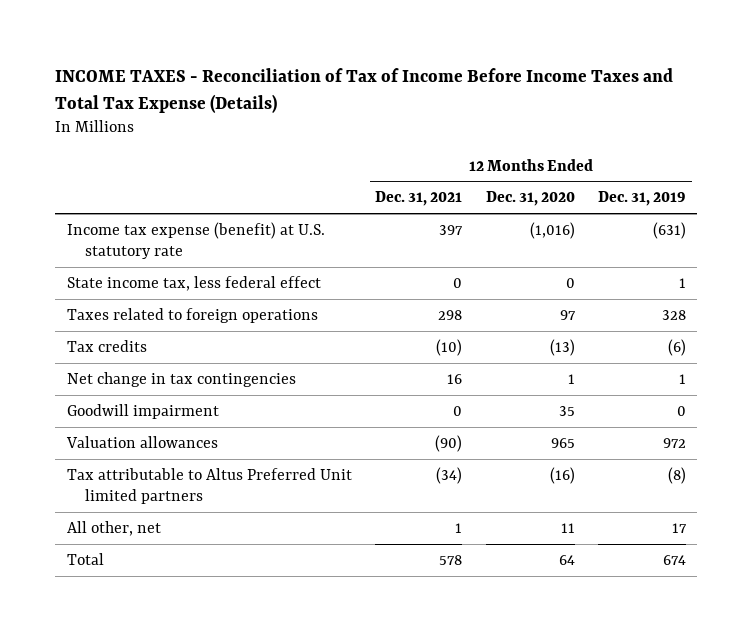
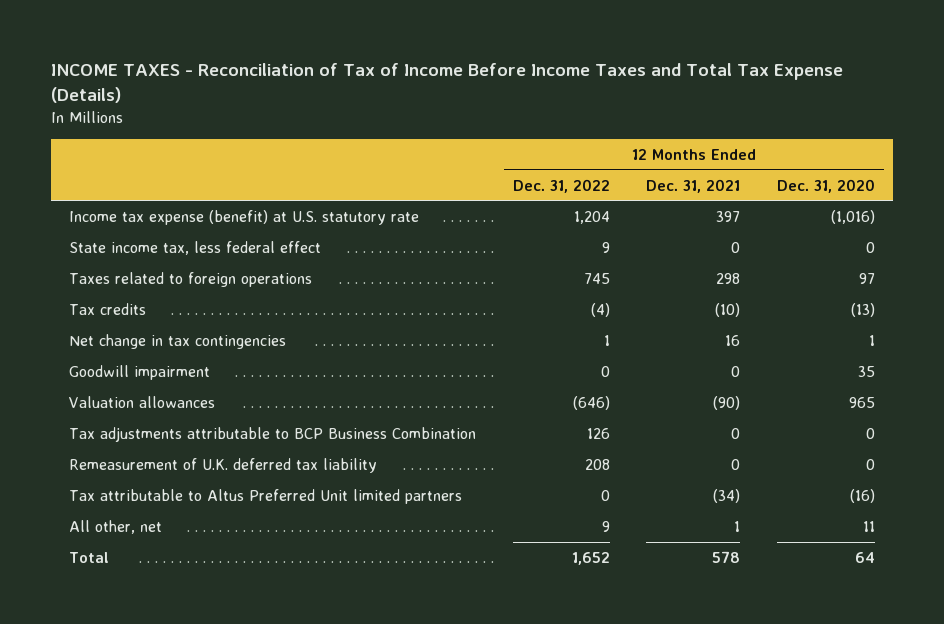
[597,191,686,207] Dec. 31, 2019 -> none
none -> [512,178,610,193] Dec. 31, 2022
none -> [69,426,477,442] Tax adjustments attributable to BCP Business Combination
none -> [69,457,378,473] Remeasurement of U.K. deferred tax liability

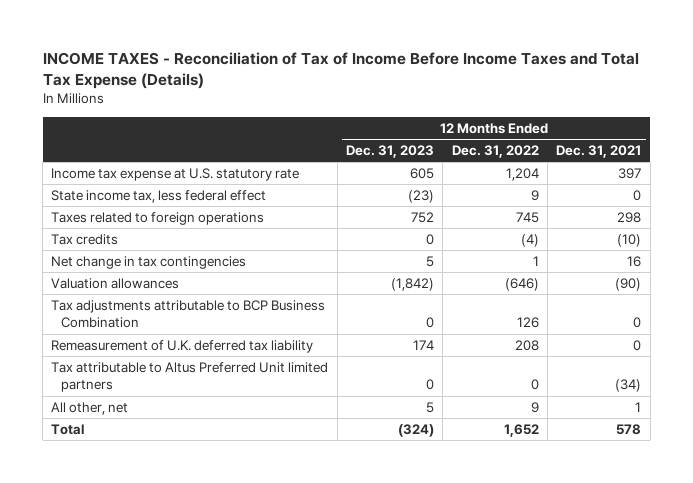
[776,178,875,193] Dec. 31, 2020 -> none
none -> [346,145,435,159] Dec. 31, 2023
[69,209,420,225] Income tax expense (benefit) at U.S. statutory rate -> [51,167,300,181] Income tax expense at U.S. statutory rate
[69,364,211,380] Goodwill impairment -> none

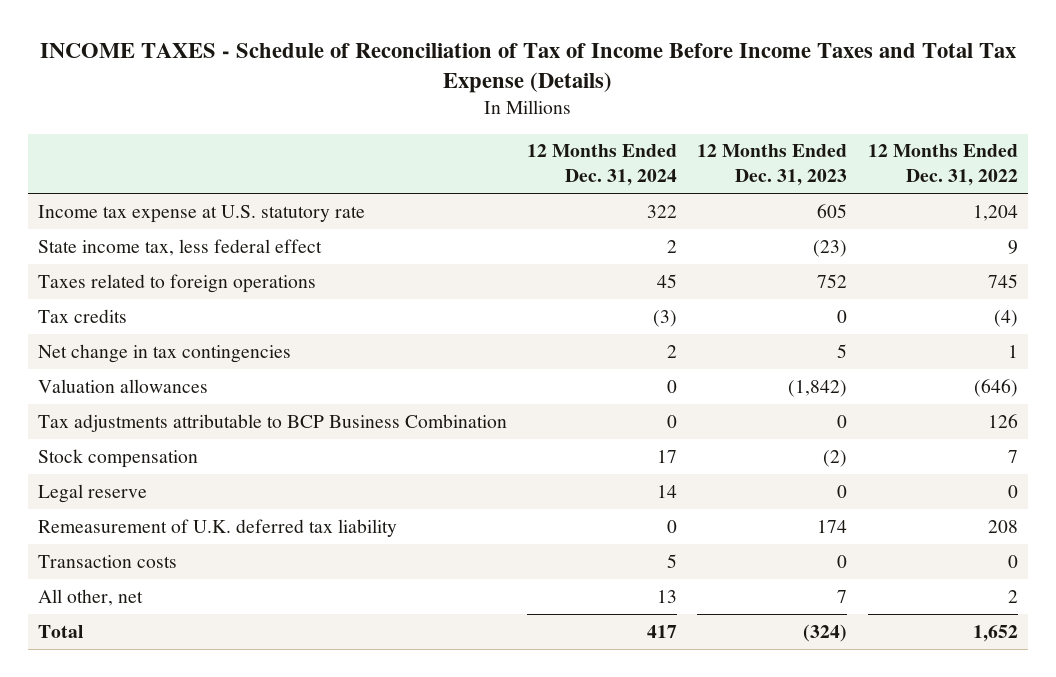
[42,51,639,89] INCOME TAXES - Reconciliation of Tax of Income Before Income Taxes and Total Tax Expense (Details) -> [39,43,1016,94] INCOME TAXES - Schedule of Reconciliation of Tax of Income Before Income Taxes and Total Tax Expense (Details)
[556,145,642,159] Dec. 31, 2021 -> none
none -> [527,144,678,187] 12 Months Ended Dec. 31, 2024
none -> [38,448,199,468] Stock compensation
none -> [38,483,148,503] Legal reserve
[51,361,329,393] Tax attributable to Altus Preferred Unit limited partners -> none
none -> [38,554,178,568] Transaction costs
[426,401,435,413] 5 -> [837,589,848,603] 7
[530,401,539,413] 9 -> [1007,589,1018,603] 2

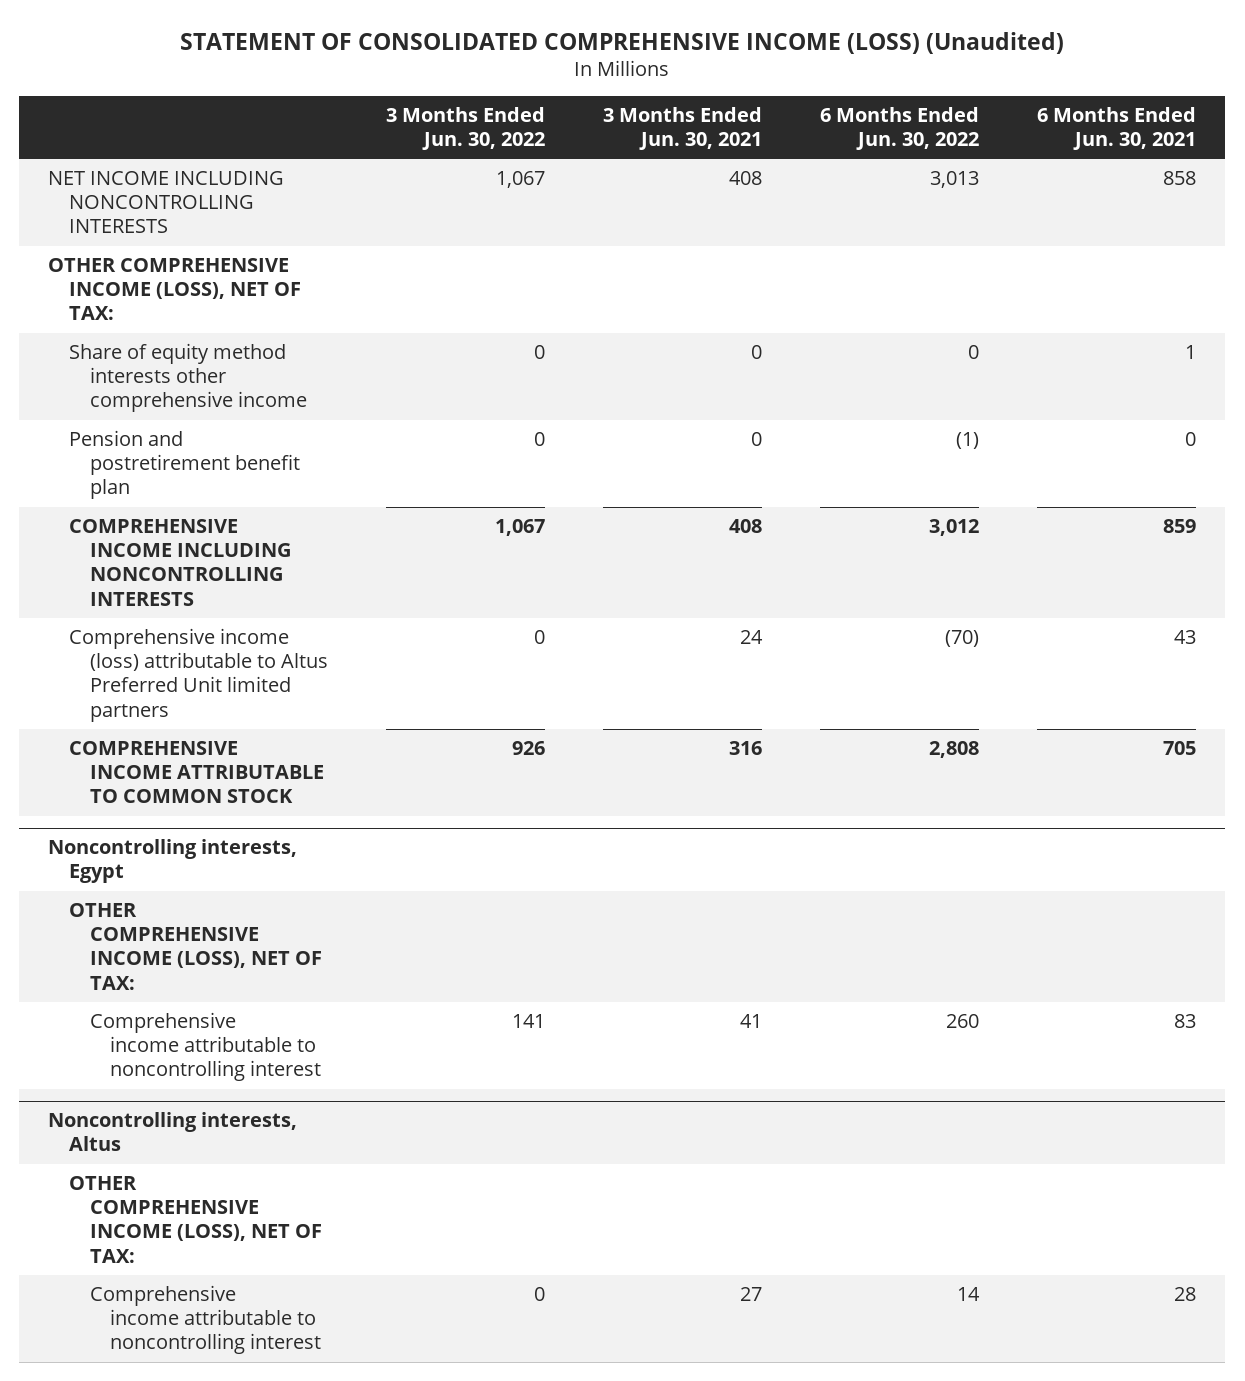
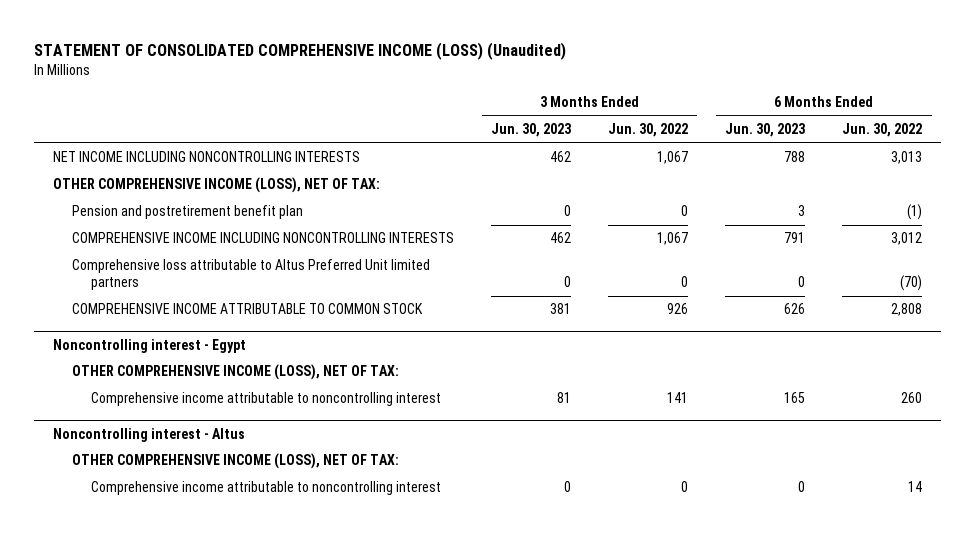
[602,106,762,151] 3 Months Ended Jun. 30, 2021 -> none
[1037,106,1197,151] 6 Months Ended Jun. 30, 2021 -> none
none -> [491,123,572,138] Jun. 30, 2023
none -> [725,123,806,138] Jun. 30, 2023
[69,343,307,413] Share of equity method interests other comprehensive income -> none
[69,628,328,722] Comprehensive income (loss) attributable to Altus Preferred Unit limited partners -> [71,259,430,290] Comprehensive loss attributable to Altus Preferred Unit limited partners
[48,839,298,884] Noncontrolling interests, Egypt -> [53,338,247,353] Noncontrolling interest - Egypt
[48,1112,298,1152] Noncontrolling interests, Altus -> [53,427,246,442] Noncontrolling interest - Altus

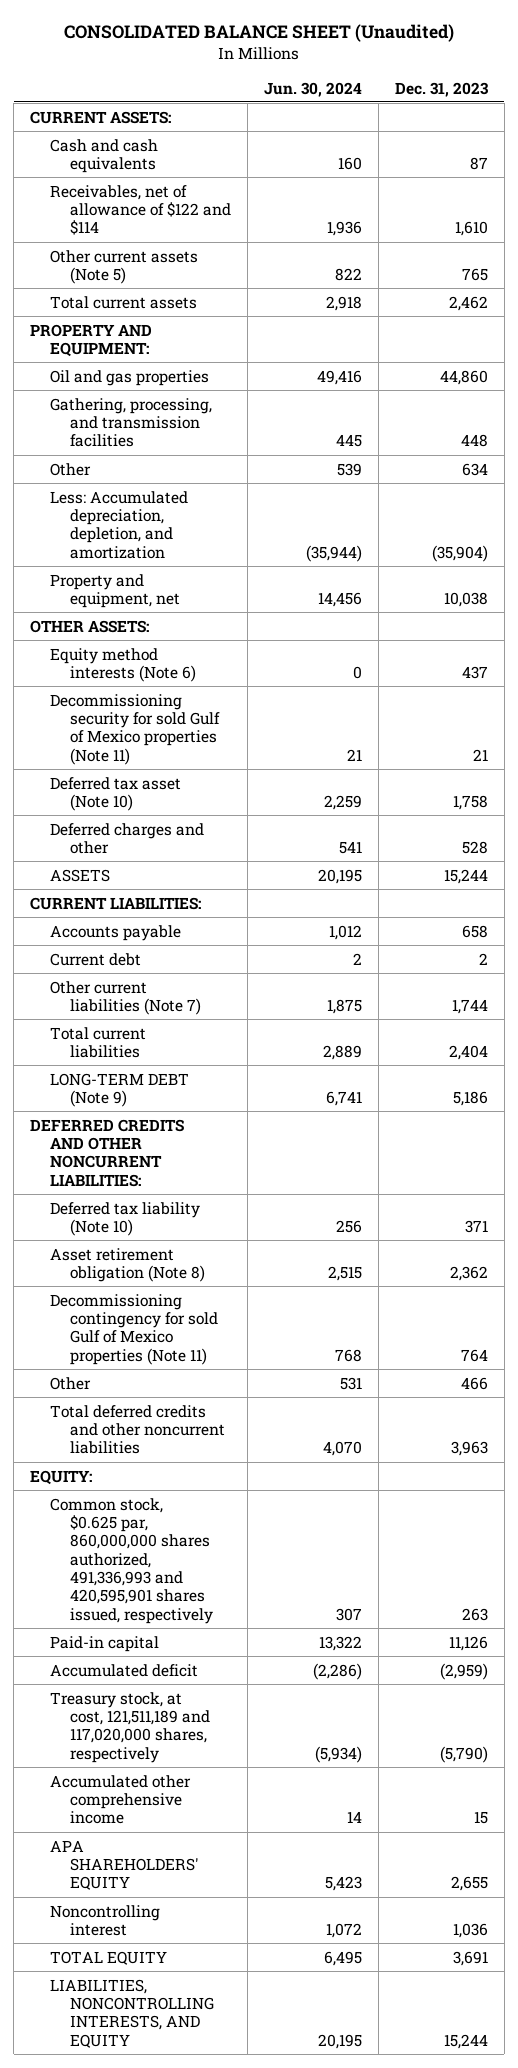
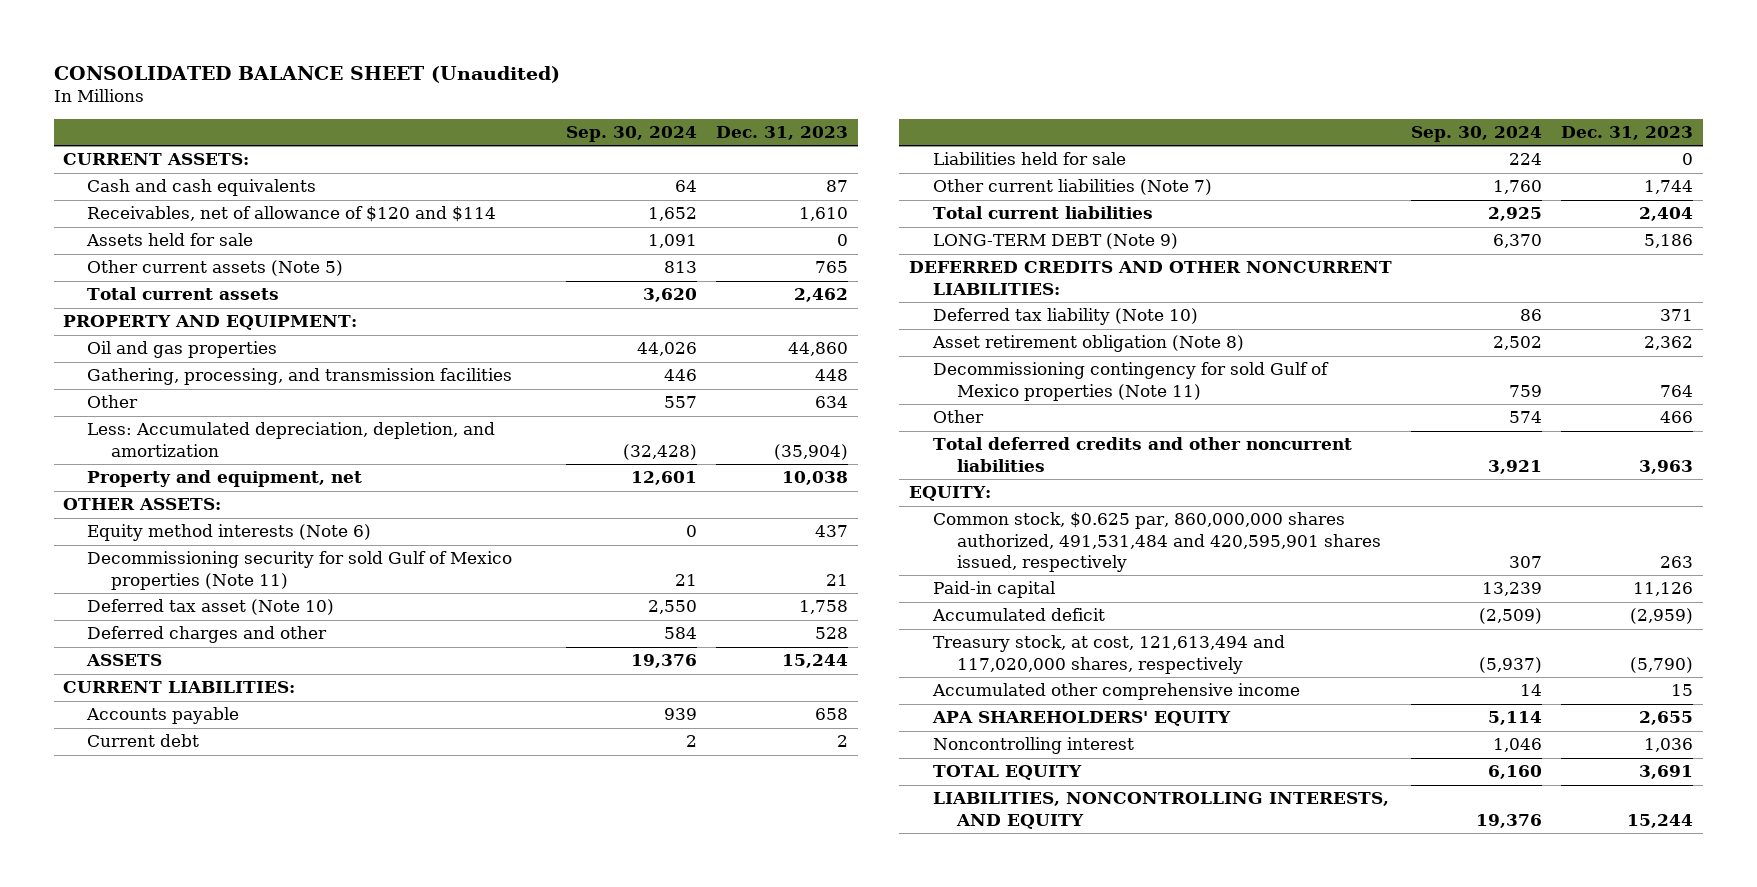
[263,81,362,97] Jun. 30, 2024 -> none
none -> [565,126,697,143] Sep. 30, 2024
[50,184,232,236] Receivables, net of allowance of $122 and $114 -> [87,206,497,223] Receivables, net of allowance of $120 and $114
none -> [86,233,254,247] Assets held for sale
none -> [932,152,1126,166] Liabilities held for sale
[50,1497,214,1624] Common stock, $0.625 par, 860,000,000 shares authorized, 491,336,993 and 420,595,901 shares issued, respectively -> [932,512,1381,572] Common stock, $0.625 par, 860,000,000 shares authorized, 491,531,484 and 420,595,901 shares issued, respectively
[50,1691,211,1763] Treasury stock, at cost, 121,511,189 and 117,020,000 shares, respectively -> [932,635,1285,674] Treasury stock, at cost, 121,613,494 and 117,020,000 shares, respectively

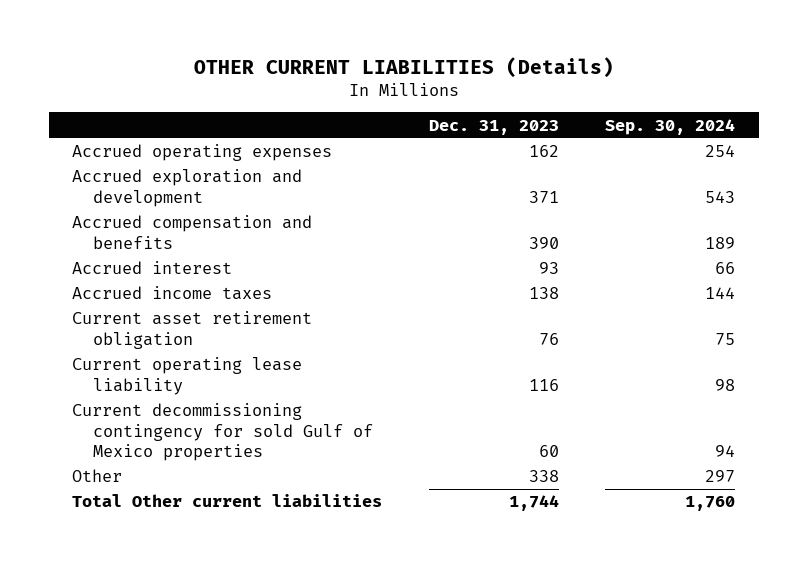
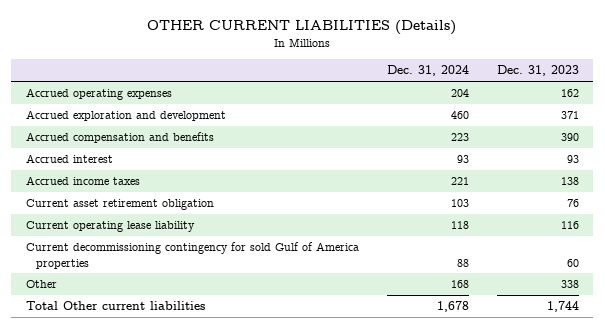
[605,118,736,135] Sep. 30, 2024 -> none
none -> [386,65,469,77] Dec. 31, 2024
[71,403,373,462] Current decommissioning contingency for sold Gulf of Mexico properties -> [25,242,359,269] Current decommissioning contingency for sold Gulf of America properties

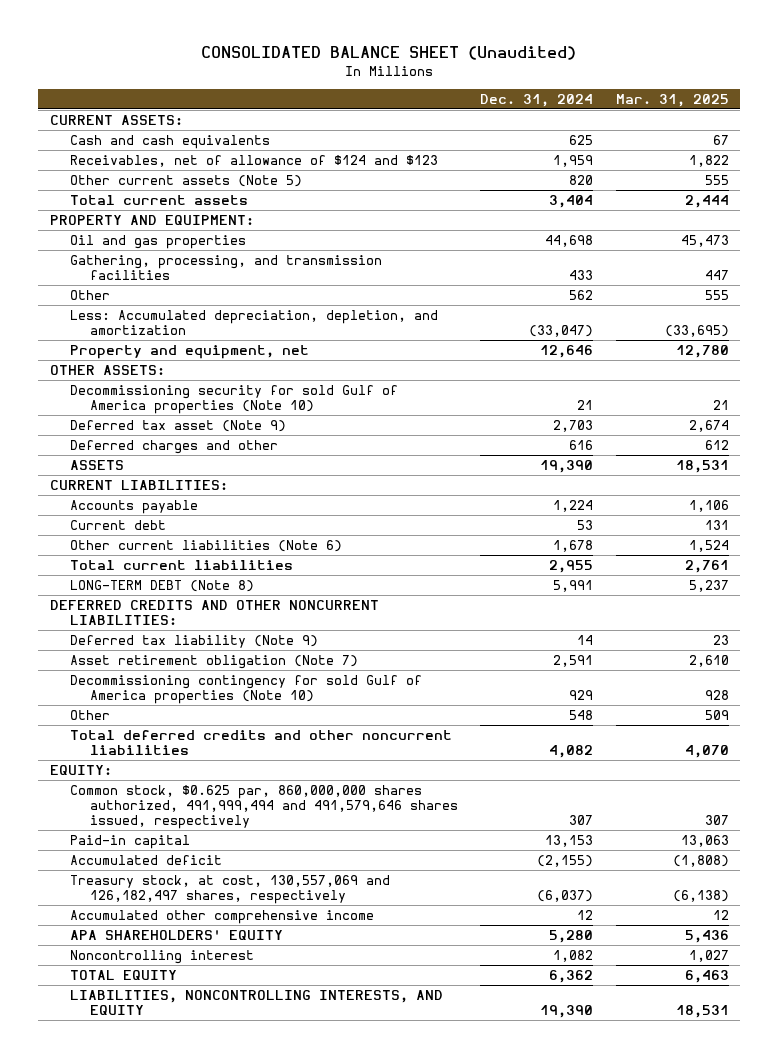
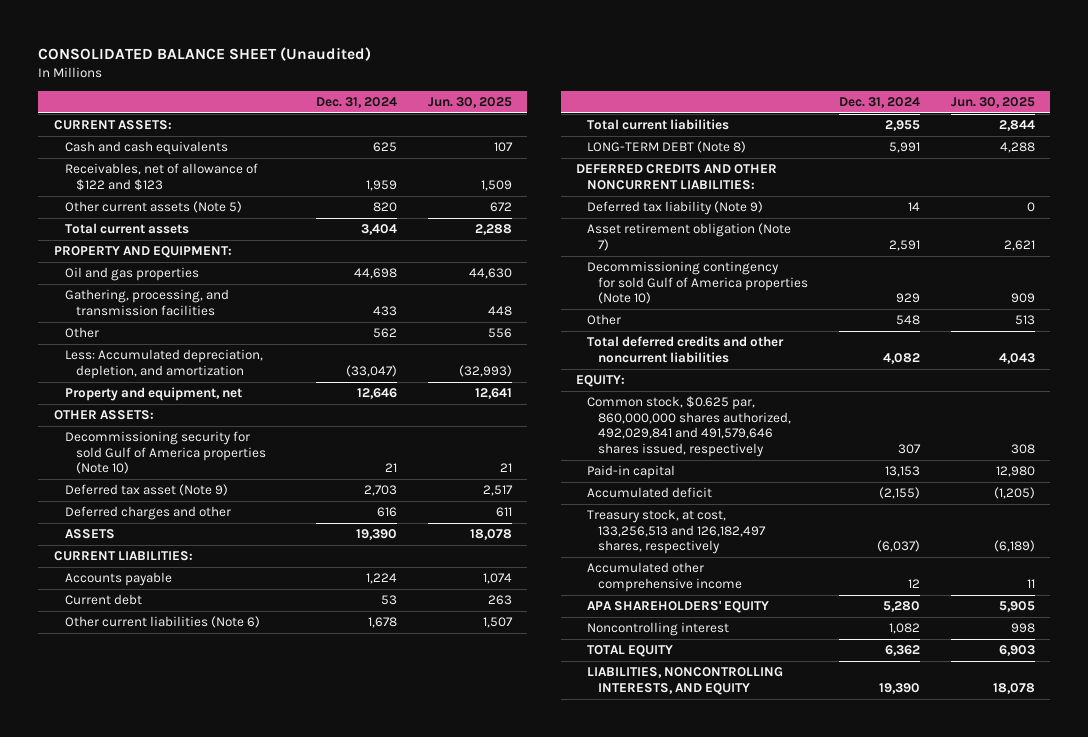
[615,93,729,107] Mar. 31, 2025 -> none
none -> [428,96,513,108] Jun. 30, 2025
[69,154,438,167] Receivables, net of allowance of $124 and $123 -> [64,163,258,191] Receivables, net of allowance of $122 and $123
[69,784,458,829] Common stock, $0.625 par, 860,000,000 shares authorized, 491,999,494 and 491,579,646 shares issued, respectively -> [587,396,792,458] Common stock, $0.625 par, 860,000,000 shares authorized, 492,029,841 and 491,579,646 shares issued, respectively
[69,874,390,904] Treasury stock, at cost, 130,557,069 and 126,182,497 shares, respectively -> [587,509,767,555] Treasury stock, at cost, 133,256,513 and 126,182,497 shares, respectively

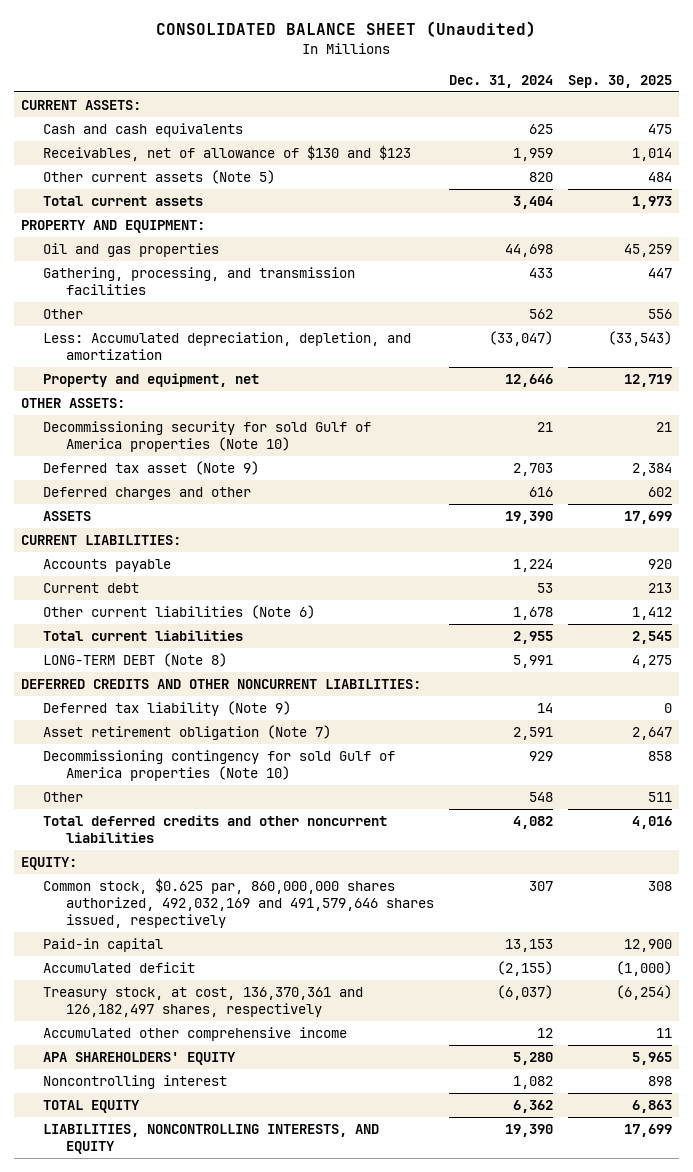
[428,96,513,108] Jun. 30, 2025 -> none
none -> [567,75,672,89] Sep. 30, 2025
[64,163,258,191] Receivables, net of allowance of $122 and $123 -> [43,144,412,161] Receivables, net of allowance of $130 and $123
[587,396,792,458] Common stock, $0.625 par, 860,000,000 shares authorized, 492,029,841 and 491,579,646 shares issued, respectively -> [43,877,434,928] Common stock, $0.625 par, 860,000,000 shares authorized, 492,032,169 and 491,579,646 shares issued, respectively
[587,509,767,555] Treasury stock, at cost, 133,256,513 and 126,182,497 shares, respectively -> [43,986,364,1017] Treasury stock, at cost, 136,370,361 and 126,182,497 shares, respectively

